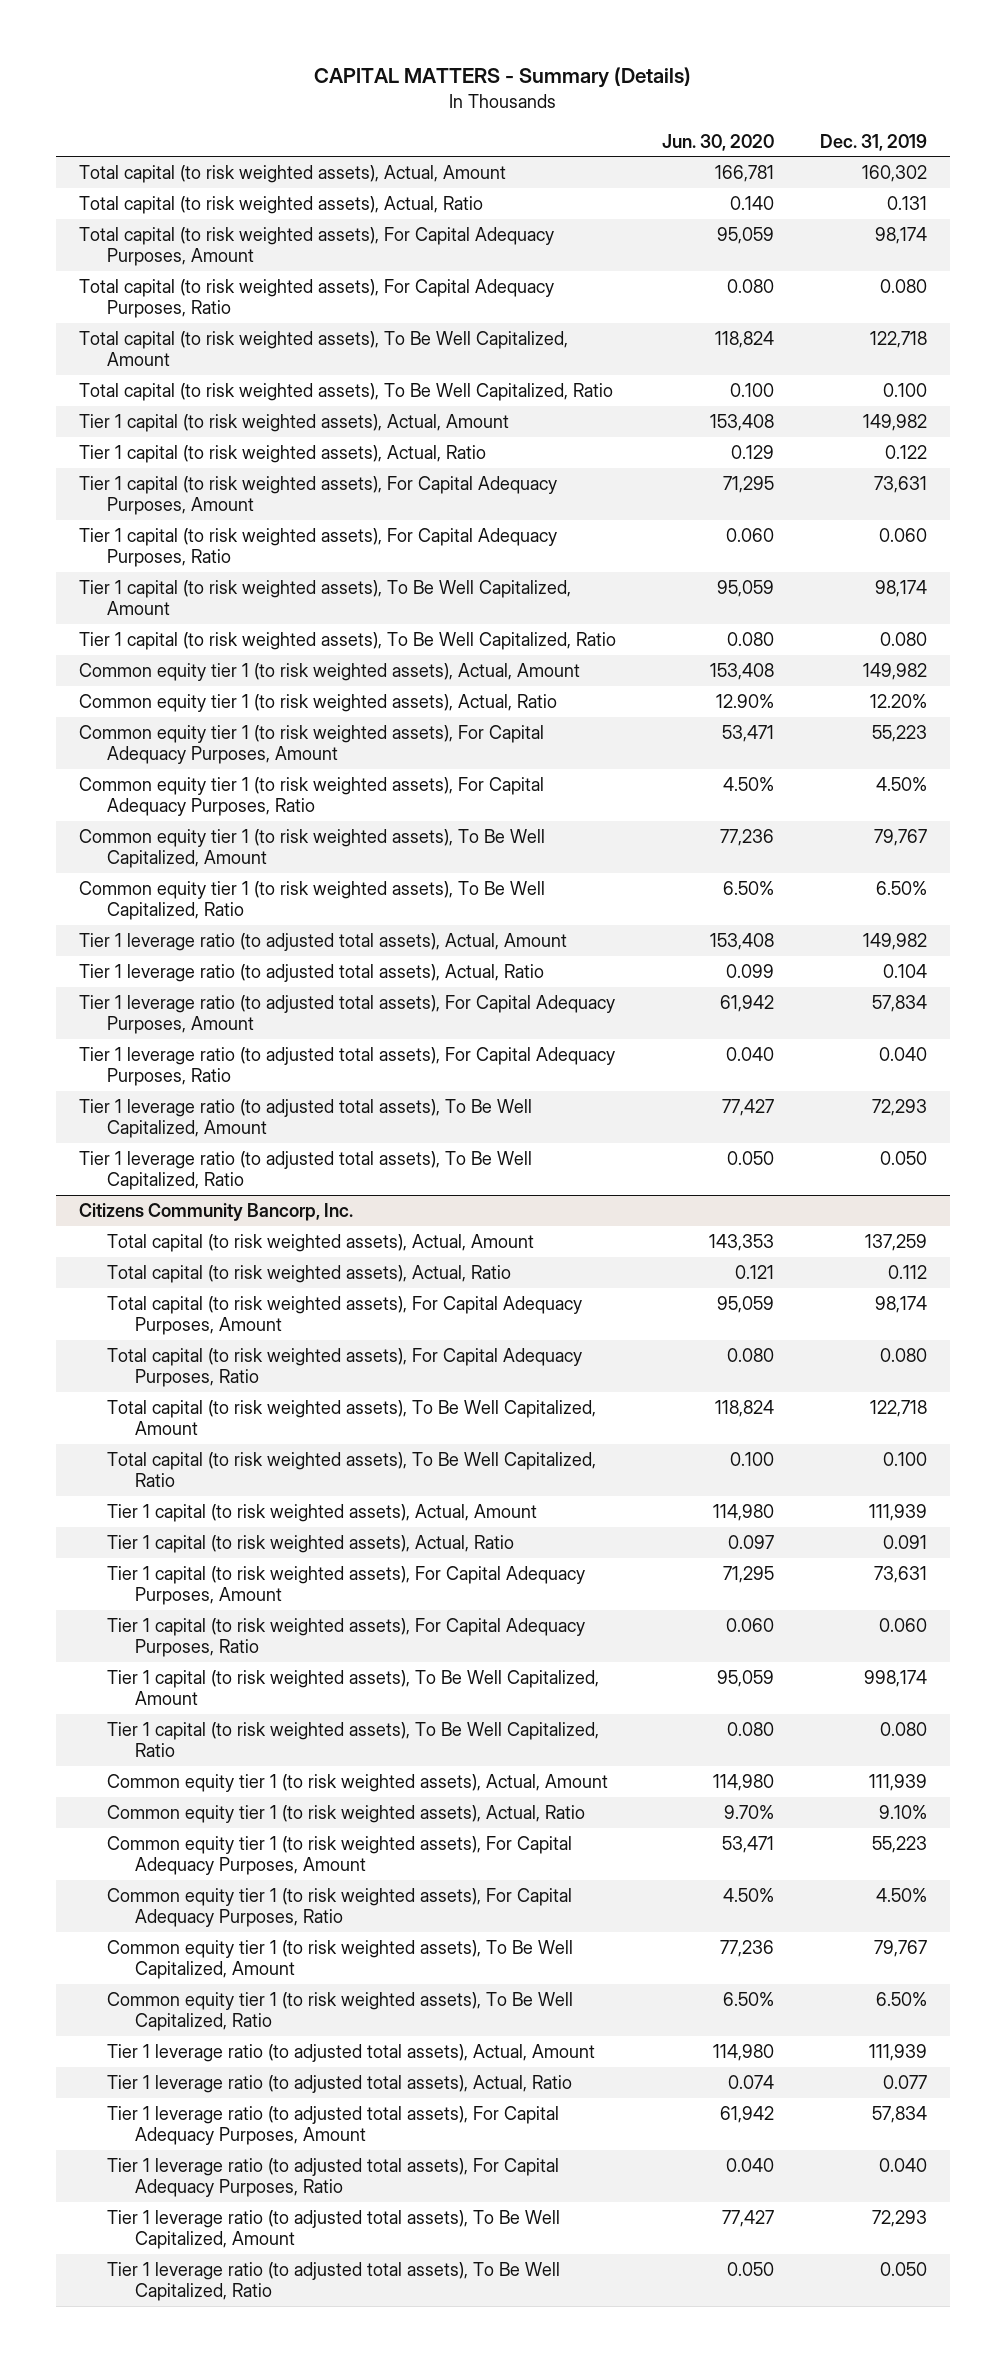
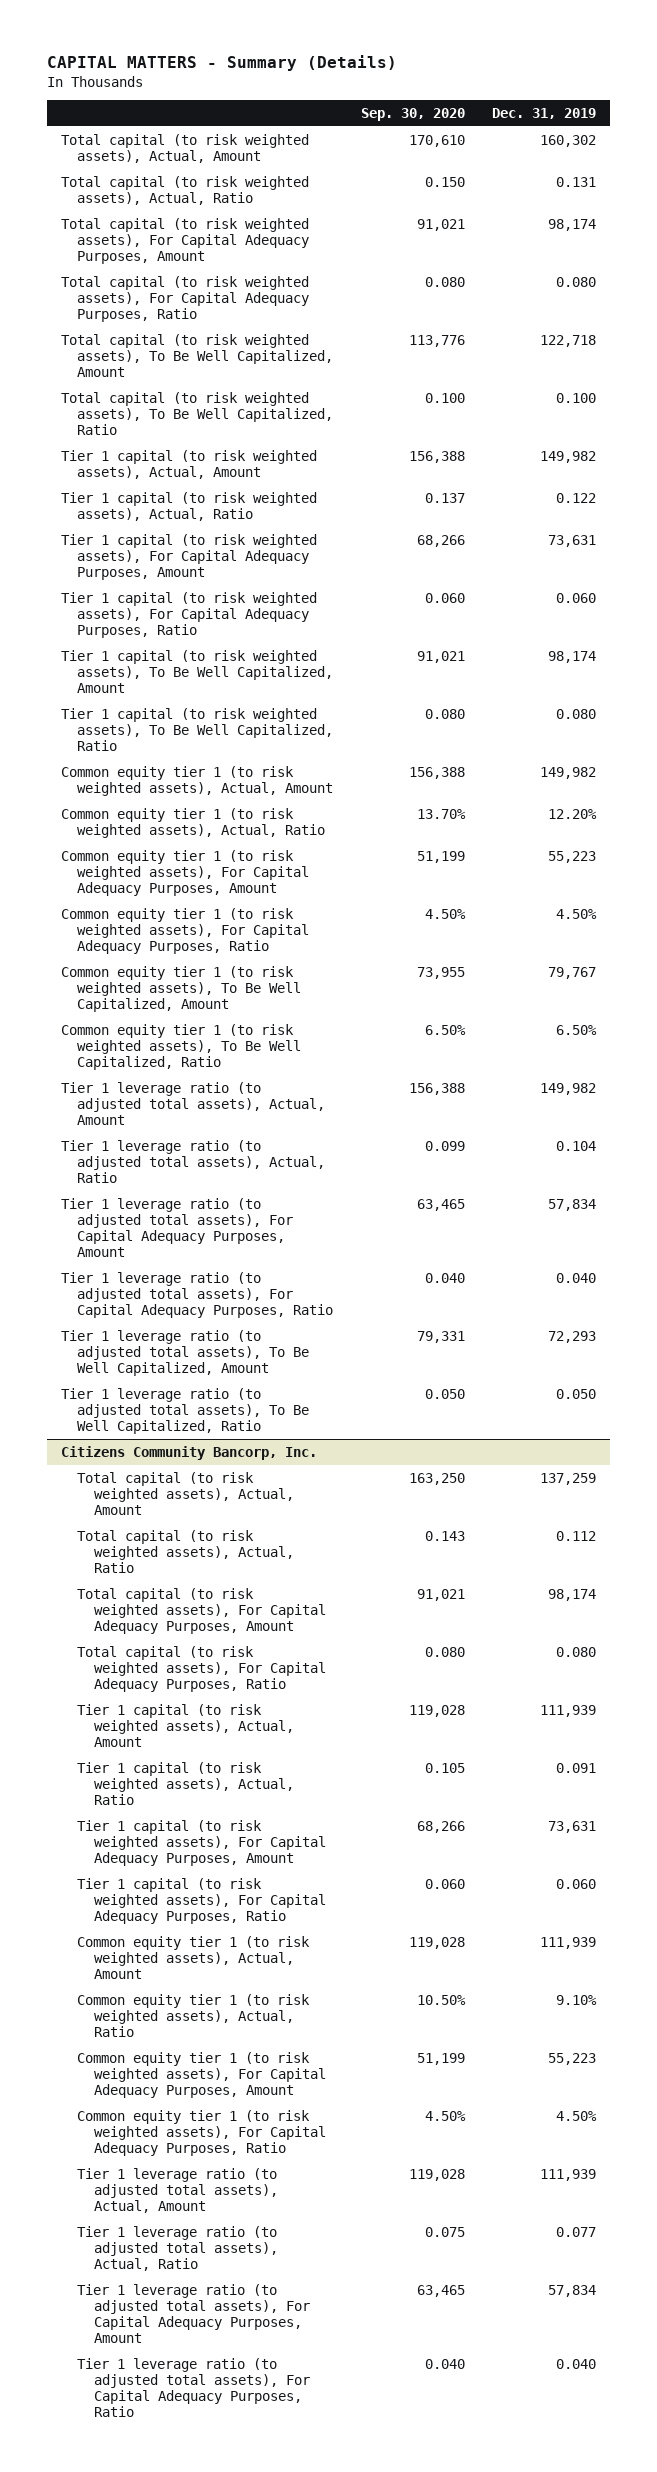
[662,133,775,151] Jun. 30, 2020 -> none
none -> [360,107,465,121] Sep. 30, 2020
[106,1400,596,1435] Total capital (to risk weighted assets), To Be Well Capitalized, Amount -> none
[106,1452,596,1487] Total capital (to risk weighted assets), To Be Well Capitalized, Ratio -> none
[106,1670,599,1705] Tier 1 capital (to risk weighted assets), To Be Well Capitalized, Amount -> none
[106,1722,599,1757] Tier 1 capital (to risk weighted assets), To Be Well Capitalized, Ratio -> none
[106,1940,573,1979] Common equity tier 1 (to risk weighted assets), To Be Well Capitalized, Amount -> none
[106,1992,573,2031] Common equity tier 1 (to risk weighted assets), To Be Well Capitalized, Ratio -> none
[106,2210,560,2249] Tier 1 leverage ratio (to adjusted total assets), To Be Well Capitalized, Amount -> none
[106,2262,560,2301] Tier 1 leverage ratio (to adjusted total assets), To Be Well Capitalized, Ratio -> none

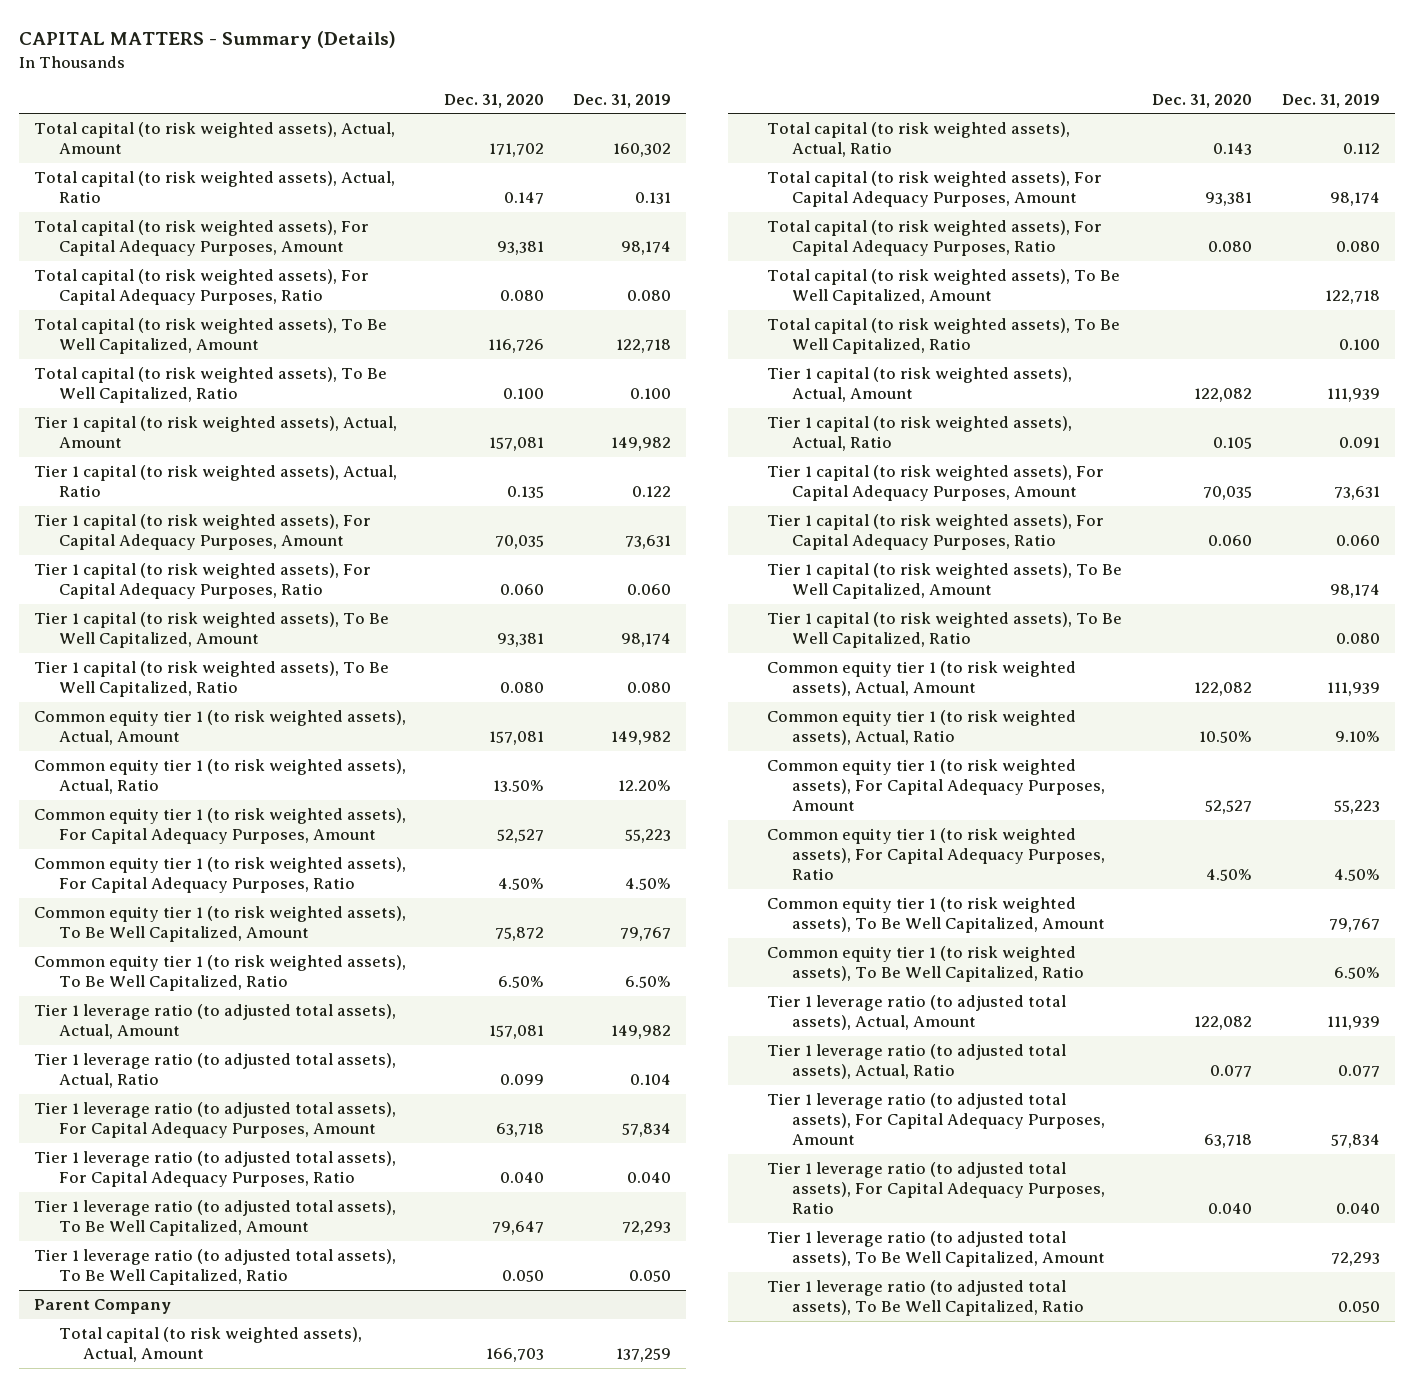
[360,107,465,121] Sep. 30, 2020 -> none
none -> [443,93,544,108] Dec. 31, 2020
[60,1445,317,1460] Citizens Community Bancorp, Inc. -> [34,1299,172,1315] Parent Company
none -> [767,269,1121,306] Total capital (to risk weighted assets), To Be Well Capitalized, Amount
none -> [767,318,1121,355] Total capital (to risk weighted assets), To Be Well Capitalized, Ratio
none -> [767,563,1123,600] Tier 1 capital (to risk weighted assets), To Be Well Capitalized, Amount
none -> [767,612,1123,649] Tier 1 capital (to risk weighted assets), To Be Well Capitalized, Ratio
none -> [767,897,1105,934] Common equity tier 1 (to risk weighted assets), To Be Well Capitalized, Amount
none -> [767,946,1084,983] Common equity tier 1 (to risk weighted assets), To Be Well Capitalized, Ratio
none -> [767,1231,1105,1268] Tier 1 leverage ratio (to adjusted total assets), To Be Well Capitalized, Amount
none -> [767,1280,1084,1317] Tier 1 leverage ratio (to adjusted total assets), To Be Well Capitalized, Ratio

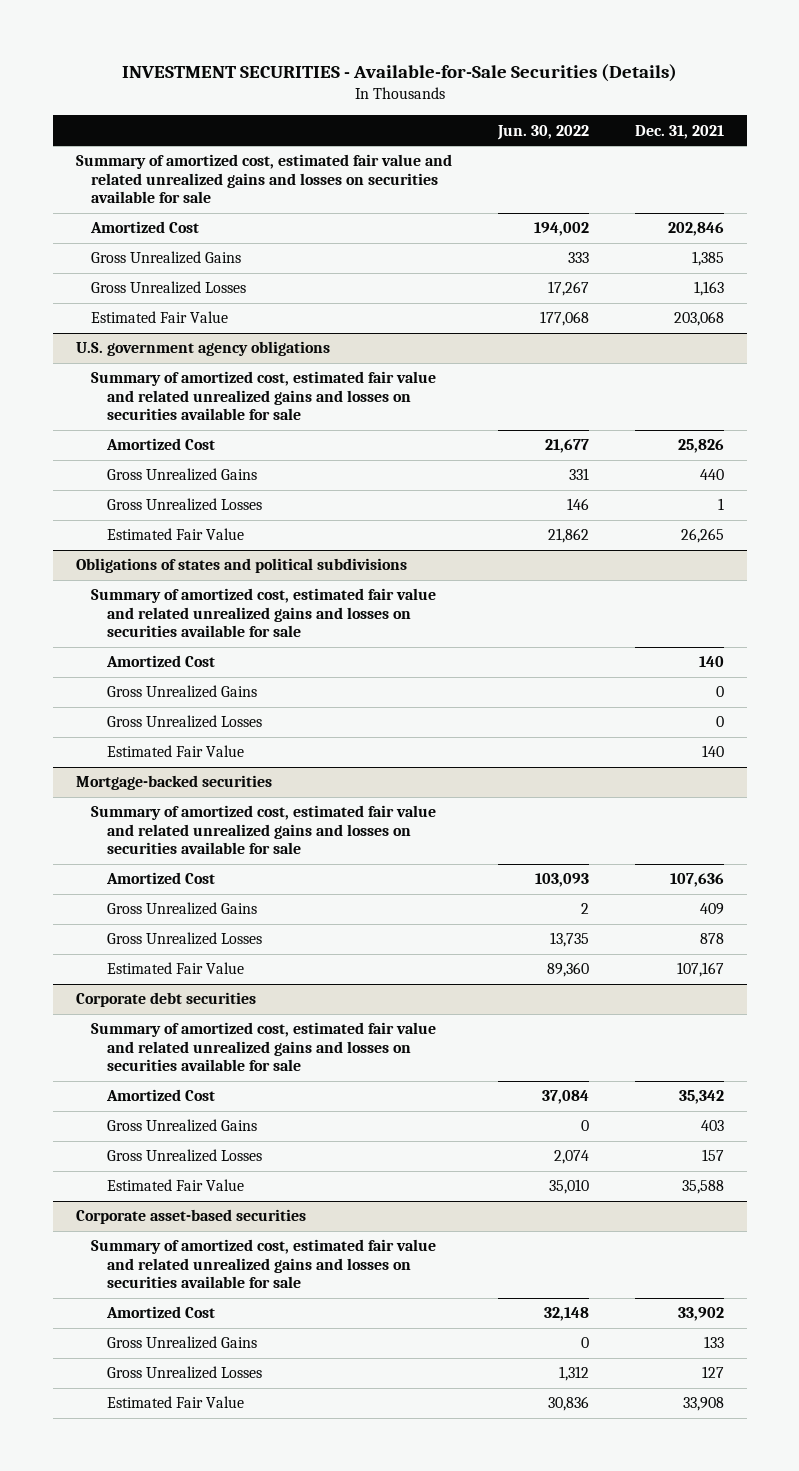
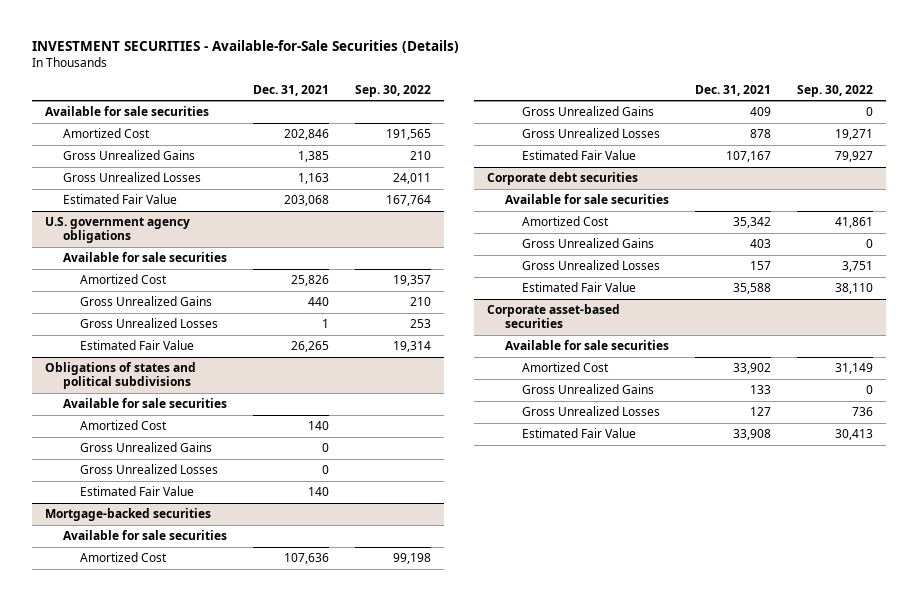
[496,124,589,140] Jun. 30, 2022 -> none
none -> [355,84,432,97] Sep. 30, 2022
[75,154,452,204] Summary of amortized cost, estimated fair value and related unrealized gains and losses on securities available for sale -> [45,106,210,117] Available for sale securities
[91,371,437,421] Summary of amortized cost, estimated fair value and related unrealized gains and losses on securities available for sale -> [62,252,227,263] Available for sale securities
[91,588,437,638] Summary of amortized cost, estimated fair value and related unrealized gains and losses on securities available for sale -> [62,398,227,409] Available for sale securities
[91,805,437,855] Summary of amortized cost, estimated fair value and related unrealized gains and losses on securities available for sale -> [62,530,227,541] Available for sale securities
[91,1022,437,1072] Summary of amortized cost, estimated fair value and related unrealized gains and losses on securities available for sale -> [504,194,669,205] Available for sale securities
[91,1239,437,1289] Summary of amortized cost, estimated fair value and related unrealized gains and losses on securities available for sale -> [504,340,669,351] Available for sale securities

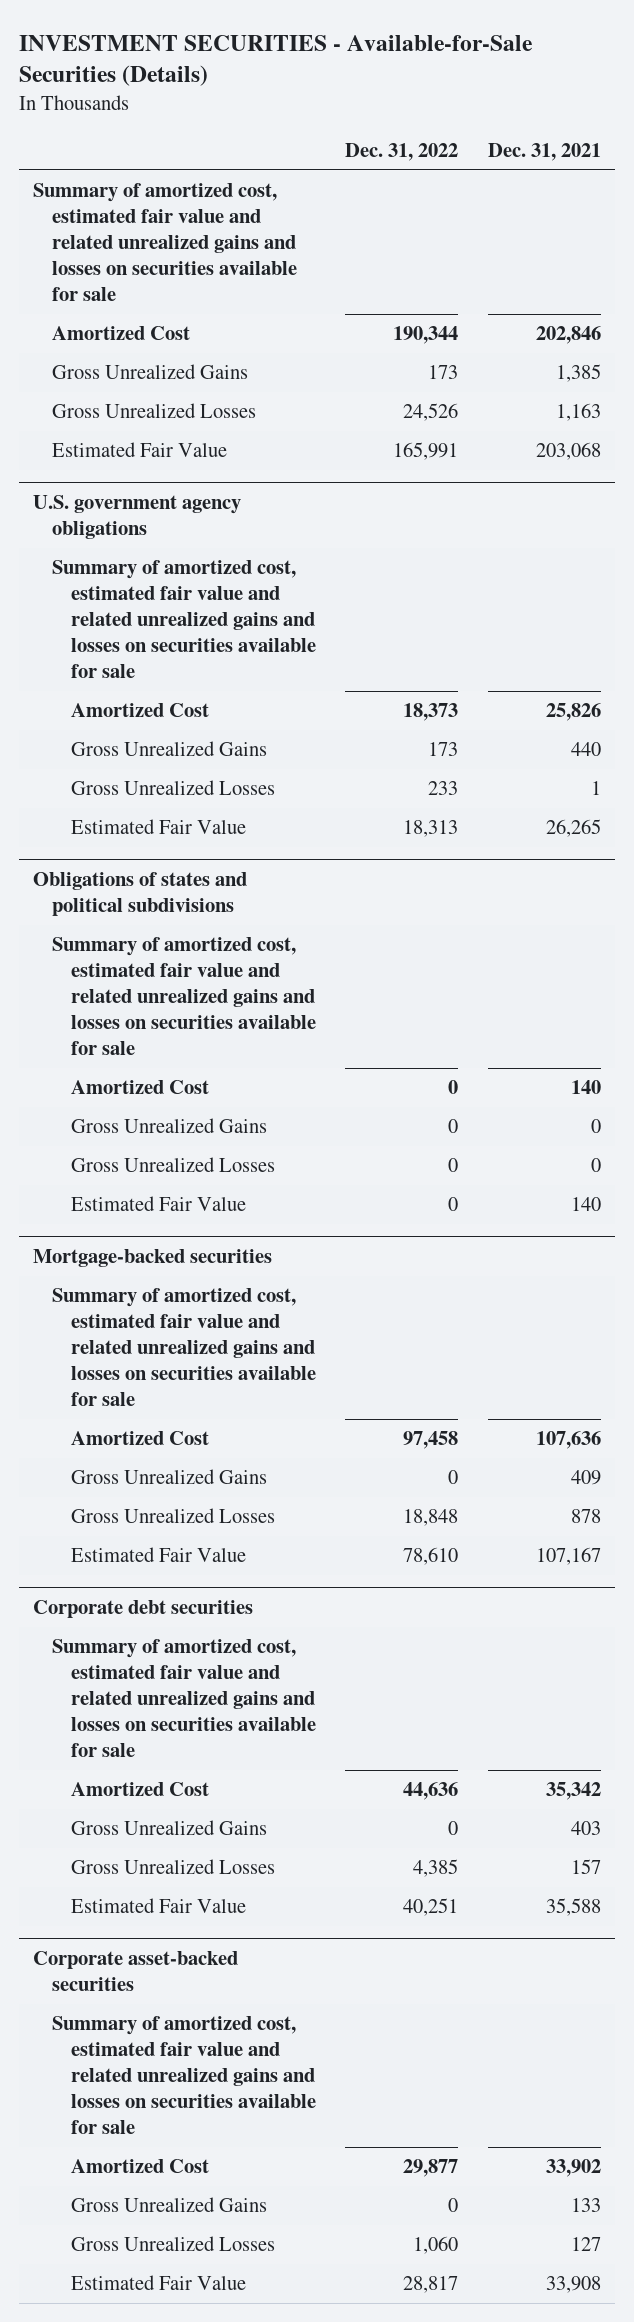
[355,84,432,97] Sep. 30, 2022 -> none
none -> [345,143,459,162] Dec. 31, 2022
[45,106,210,117] Available for sale securities -> [33,183,298,302] Summary of amortized cost, estimated fair value and related unrealized gains and losses on securities available for sale
[62,252,227,263] Available for sale securities -> [52,560,316,679] Summary of amortized cost, estimated fair value and related unrealized gains and losses on securities available for sale
[62,398,227,409] Available for sale securities -> [52,937,316,1056] Summary of amortized cost, estimated fair value and related unrealized gains and losses on securities available for sale
[62,530,227,541] Available for sale securities -> [52,1288,316,1407] Summary of amortized cost, estimated fair value and related unrealized gains and losses on securities available for sale
[504,194,669,205] Available for sale securities -> [52,1639,316,1758] Summary of amortized cost, estimated fair value and related unrealized gains and losses on securities available for sale
[487,304,621,329] Corporate asset-based securities -> [33,1951,239,1992] Corporate asset-backed securities
[504,340,669,351] Available for sale securities -> [52,2016,316,2135] Summary of amortized cost, estimated fair value and related unrealized gains and losses on securities available for sale

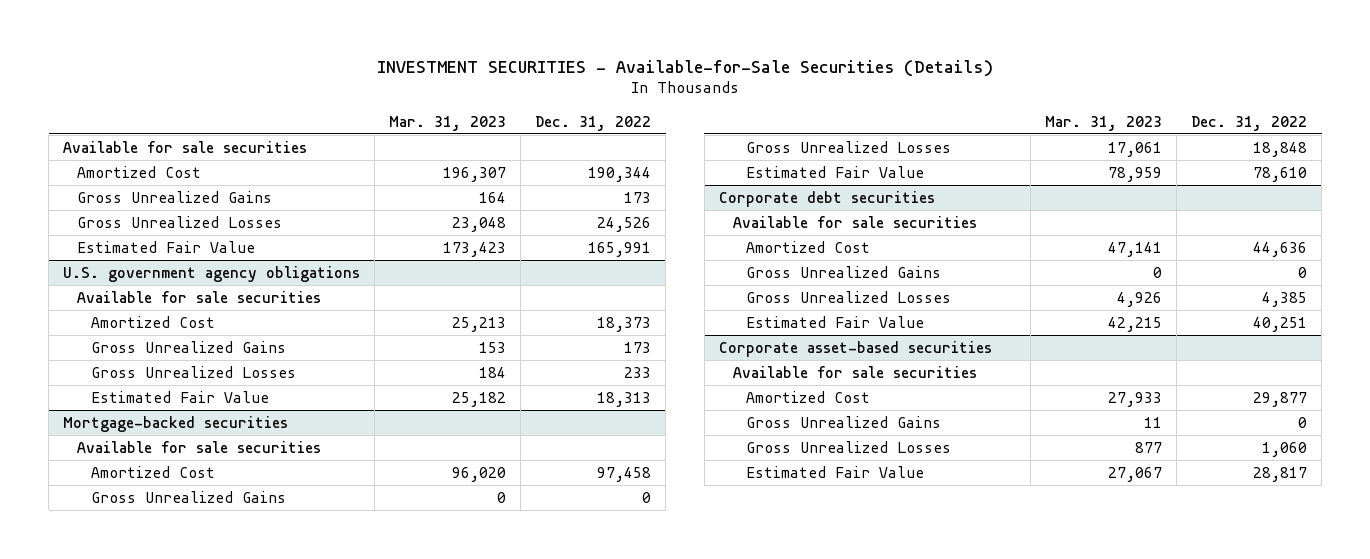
[487,143,601,162] Dec. 31, 2021 -> none
none -> [389,115,507,131] Mar. 31, 2023
[33,183,298,302] Summary of amortized cost, estimated fair value and related unrealized gains and losses on securities available for sale -> [63,140,308,153] Available for sale securities
[52,560,316,679] Summary of amortized cost, estimated fair value and related unrealized gains and losses on securities available for sale -> [76,290,321,303] Available for sale securities
[33,872,248,917] Obligations of states and political subdivisions -> none
[52,937,316,1056] Summary of amortized cost, estimated fair value and related unrealized gains and losses on securities available for sale -> none
[70,1080,209,1095] Amortized Cost -> none
[70,1118,267,1134] Gross Unrealized Gains -> none
[70,1157,275,1173] Gross Unrealized Losses -> none
[70,1196,246,1212] Estimated Fair Value -> none
[52,1288,316,1407] Summary of amortized cost, estimated fair value and related unrealized gains and losses on securities available for sale -> [76,440,321,453] Available for sale securities
[52,1639,316,1758] Summary of amortized cost, estimated fair value and related unrealized gains and losses on securities available for sale -> [732,215,977,228] Available for sale securities
[33,1951,239,1992] Corporate asset-backed securities -> [718,340,992,357] Corporate asset-based securities
[52,2016,316,2135] Summary of amortized cost, estimated fair value and related unrealized gains and losses on securities available for sale -> [732,365,977,378] Available for sale securities

